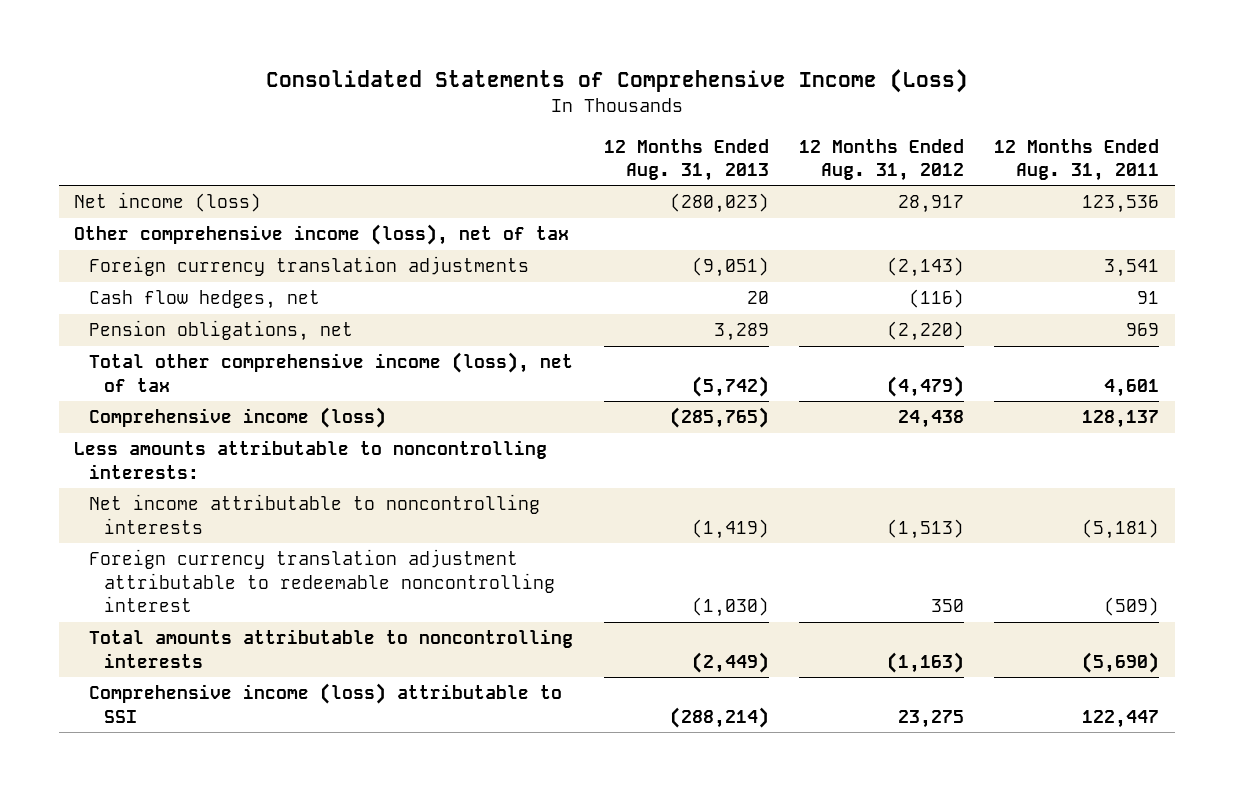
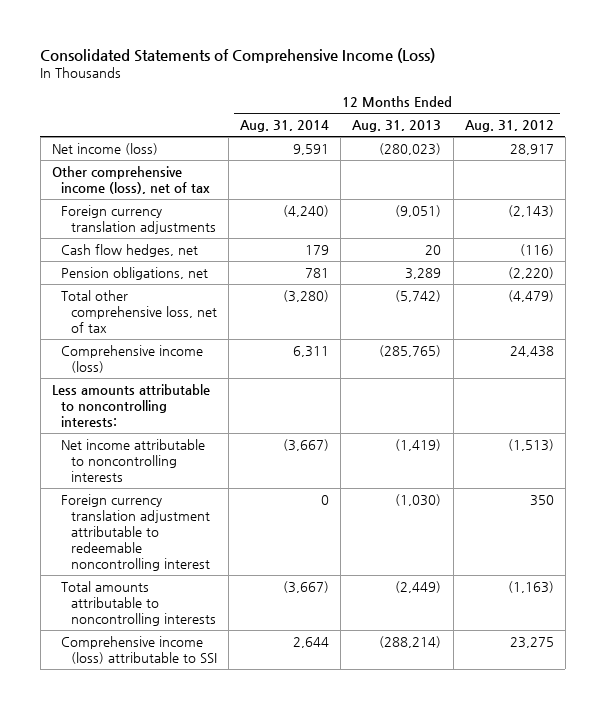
[994,138,1160,181] 12 Months Ended Aug. 31, 2011 -> none
none -> [240,120,330,133] Aug. 31, 2014
[89,352,574,392] Total other comprehensive income (loss), net of tax -> [61,290,217,333] Total other comprehensive loss, net of tax

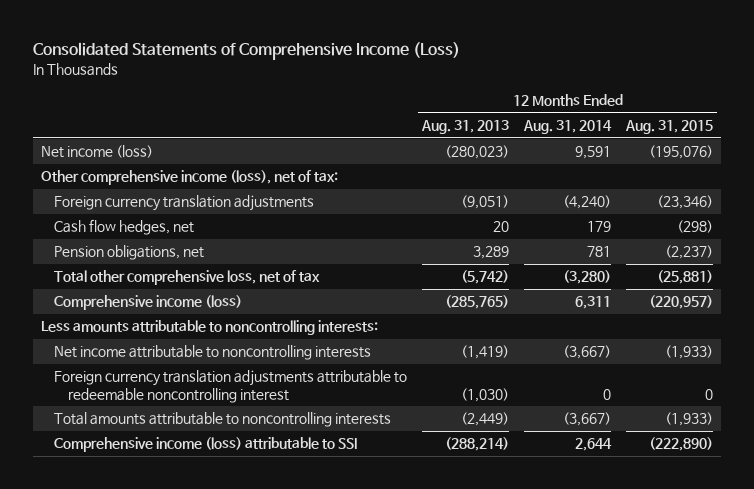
[464,120,554,133] Aug. 31, 2012 -> none
none -> [625,120,714,135] Aug. 31, 2015
[52,166,211,194] Other comprehensive income (loss), net of tax -> [40,170,338,186] Other comprehensive income (loss), net of tax:
[61,494,210,571] Foreign currency translation adjustment attributable to redeemable noncontrolling interest -> [54,370,408,404] Foreign currency translation adjustments attributable to redeemable noncontrolling interest

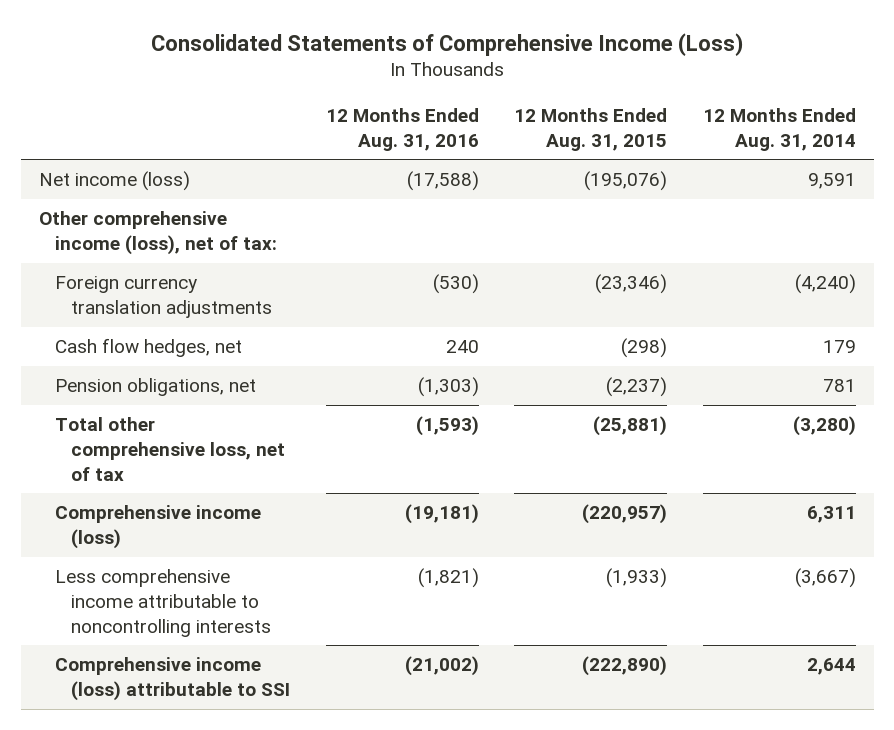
[421,120,510,135] Aug. 31, 2013 -> none
none -> [325,108,479,151] 12 Months Ended Aug. 31, 2016
[40,320,378,336] Less amounts attributable to noncontrolling interests: -> none
[54,370,408,404] Foreign currency translation adjustments attributable to redeemable noncontrolling interest -> none
[54,412,392,428] Total amounts attributable to noncontrolling interests -> none
[54,345,372,361] Net income attributable to noncontrolling interests -> [54,569,271,637] Less comprehensive income attributable to noncontrolling interests

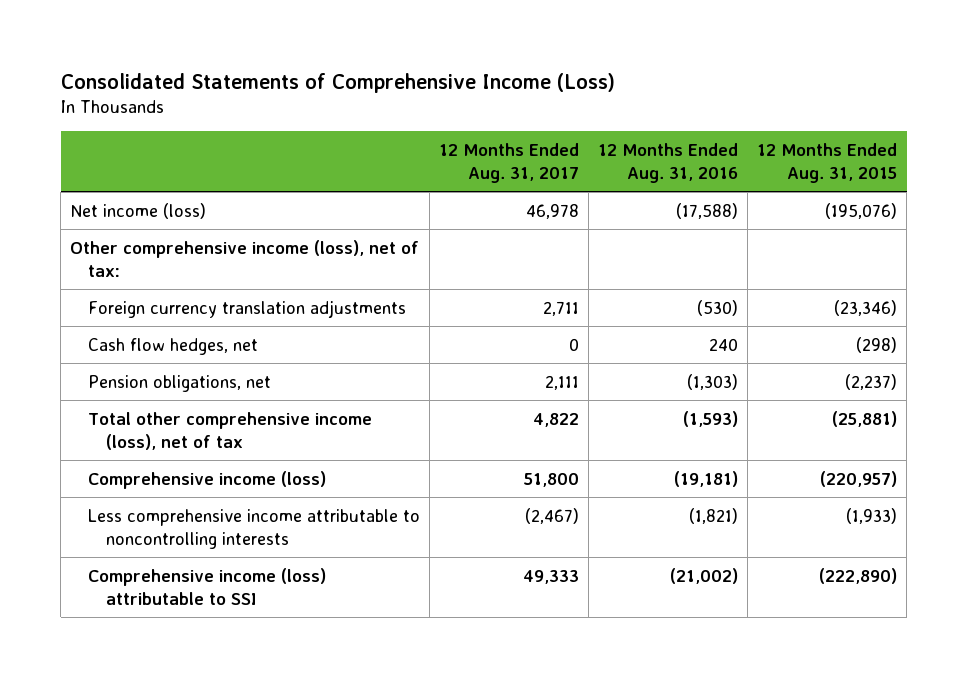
[702,108,856,151] 12 Months Ended Aug. 31, 2014 -> none
none -> [439,142,580,183] 12 Months Ended Aug. 31, 2017
[54,417,285,481] Total other comprehensive loss, net of tax -> [88,411,373,450] Total other comprehensive income (loss), net of tax

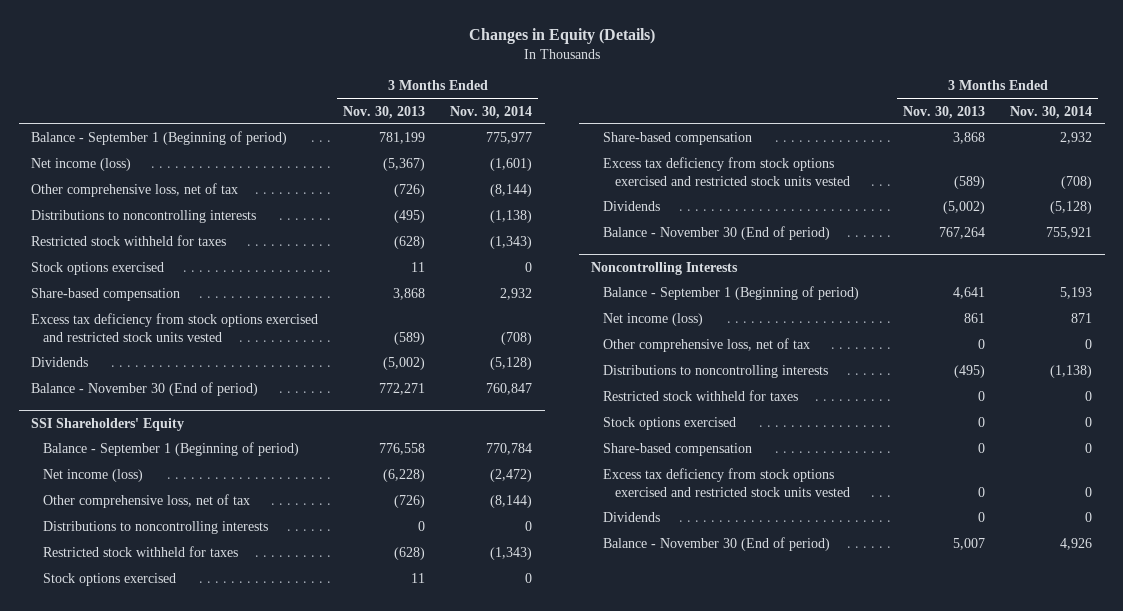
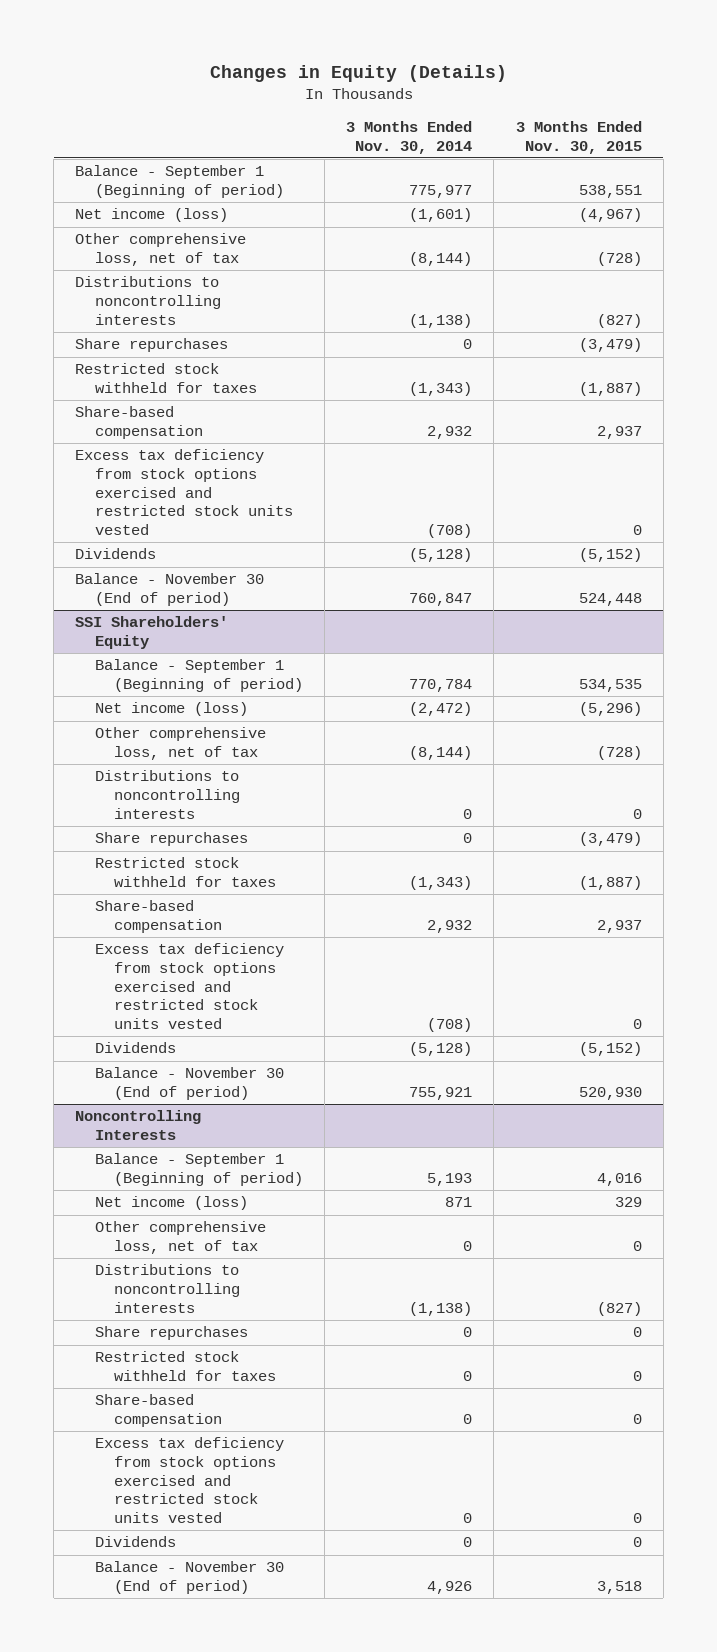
[343,105,426,119] Nov. 30, 2013 -> none
none -> [515,121,642,154] 3 Months Ended Nov. 30, 2015
none -> [75,338,229,353] Share repurchases
[31,262,165,276] Stock options exercised -> none
none -> [94,832,248,847] Share repurchases
[43,573,177,587] Stock options exercised -> none
none -> [94,1326,248,1341] Share repurchases
[603,417,737,431] Stock options exercised -> none

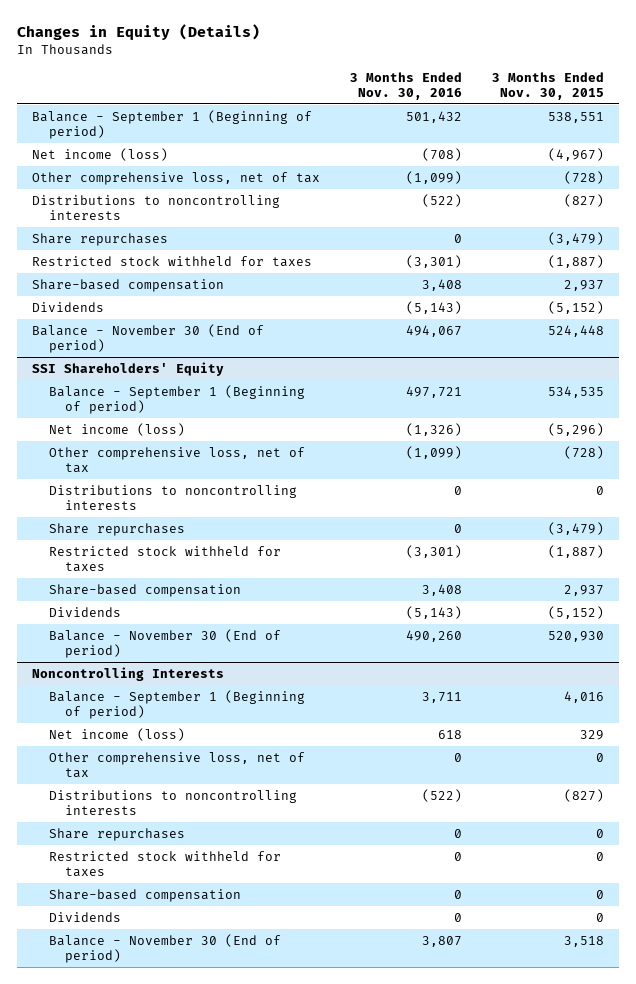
[346,121,473,154] 3 Months Ended Nov. 30, 2014 -> none
none -> [350,71,463,100] 3 Months Ended Nov. 30, 2016
[75,449,293,536] Excess tax deficiency from stock options exercised and restricted stock units vested -> none
[94,943,284,1030] Excess tax deficiency from stock options exercised and restricted stock units vested -> none
[94,1437,284,1524] Excess tax deficiency from stock options exercised and restricted stock units vested -> none

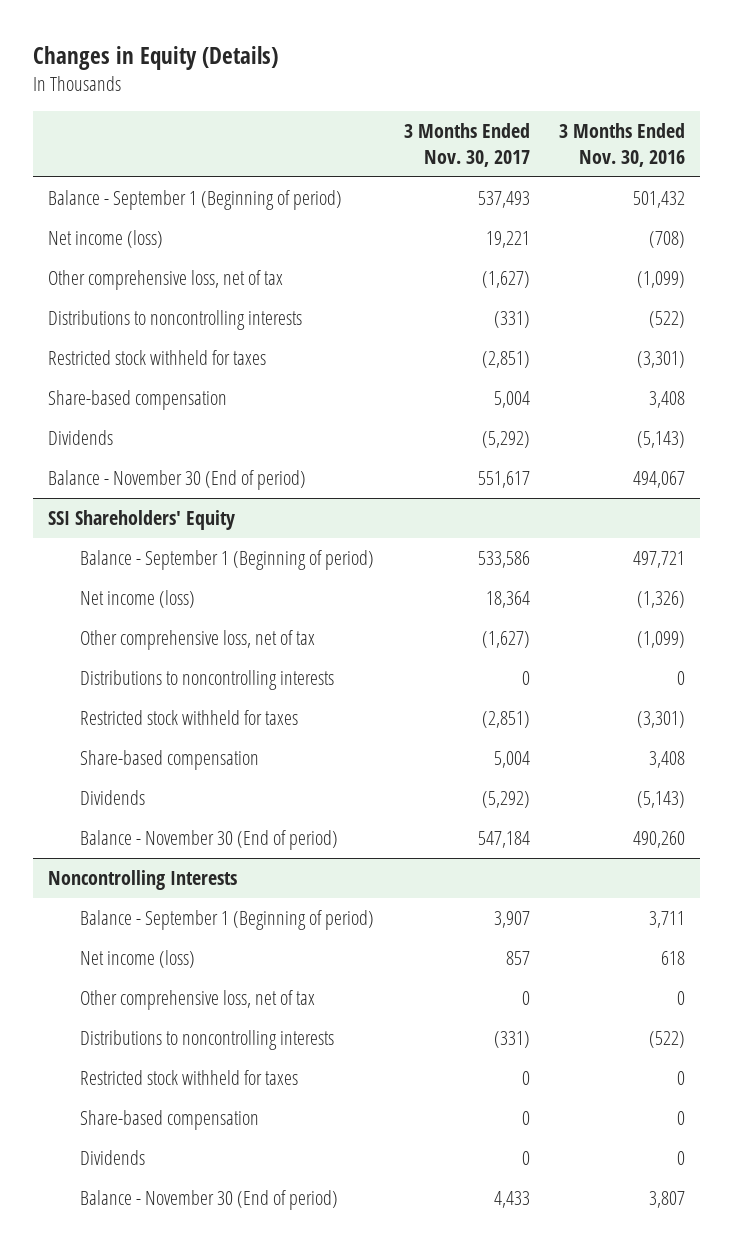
[491,71,604,100] 3 Months Ended Nov. 30, 2015 -> none
none -> [403,123,530,167] 3 Months Ended Nov. 30, 2017
[32,232,169,246] Share repurchases -> none
[48,522,185,536] Share repurchases -> none
[48,827,185,841] Share repurchases -> none

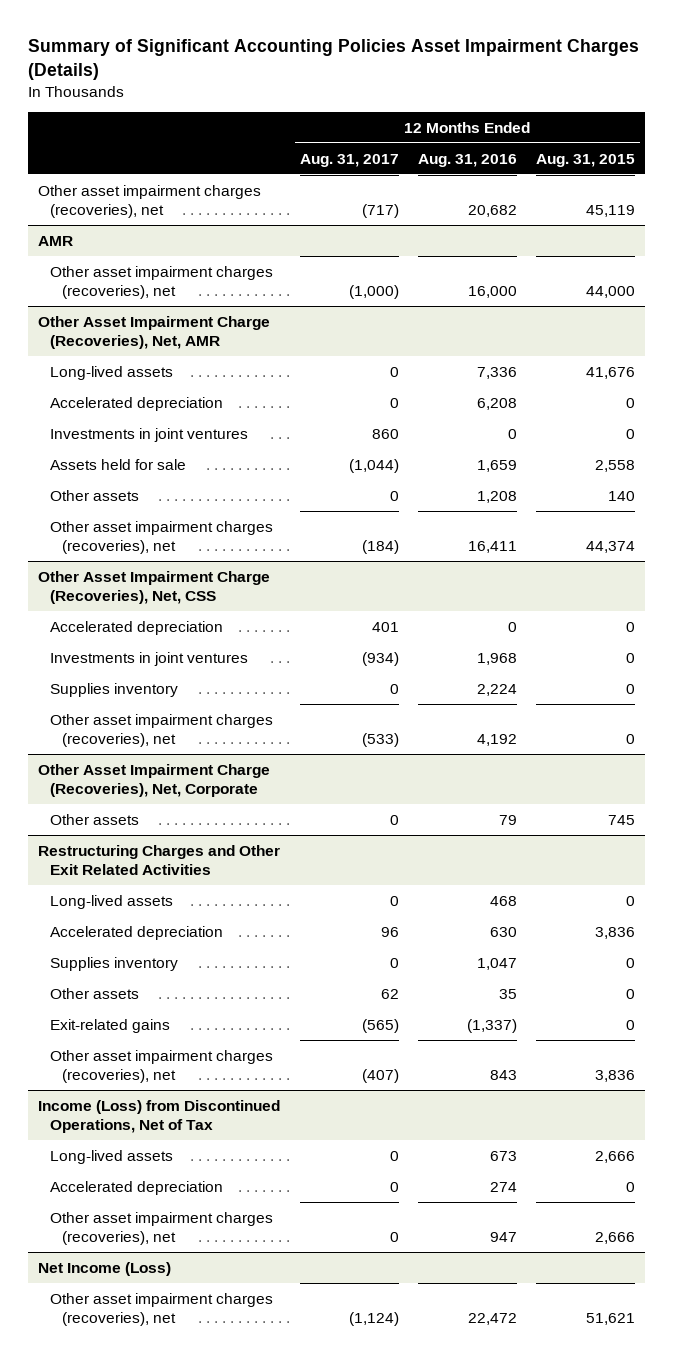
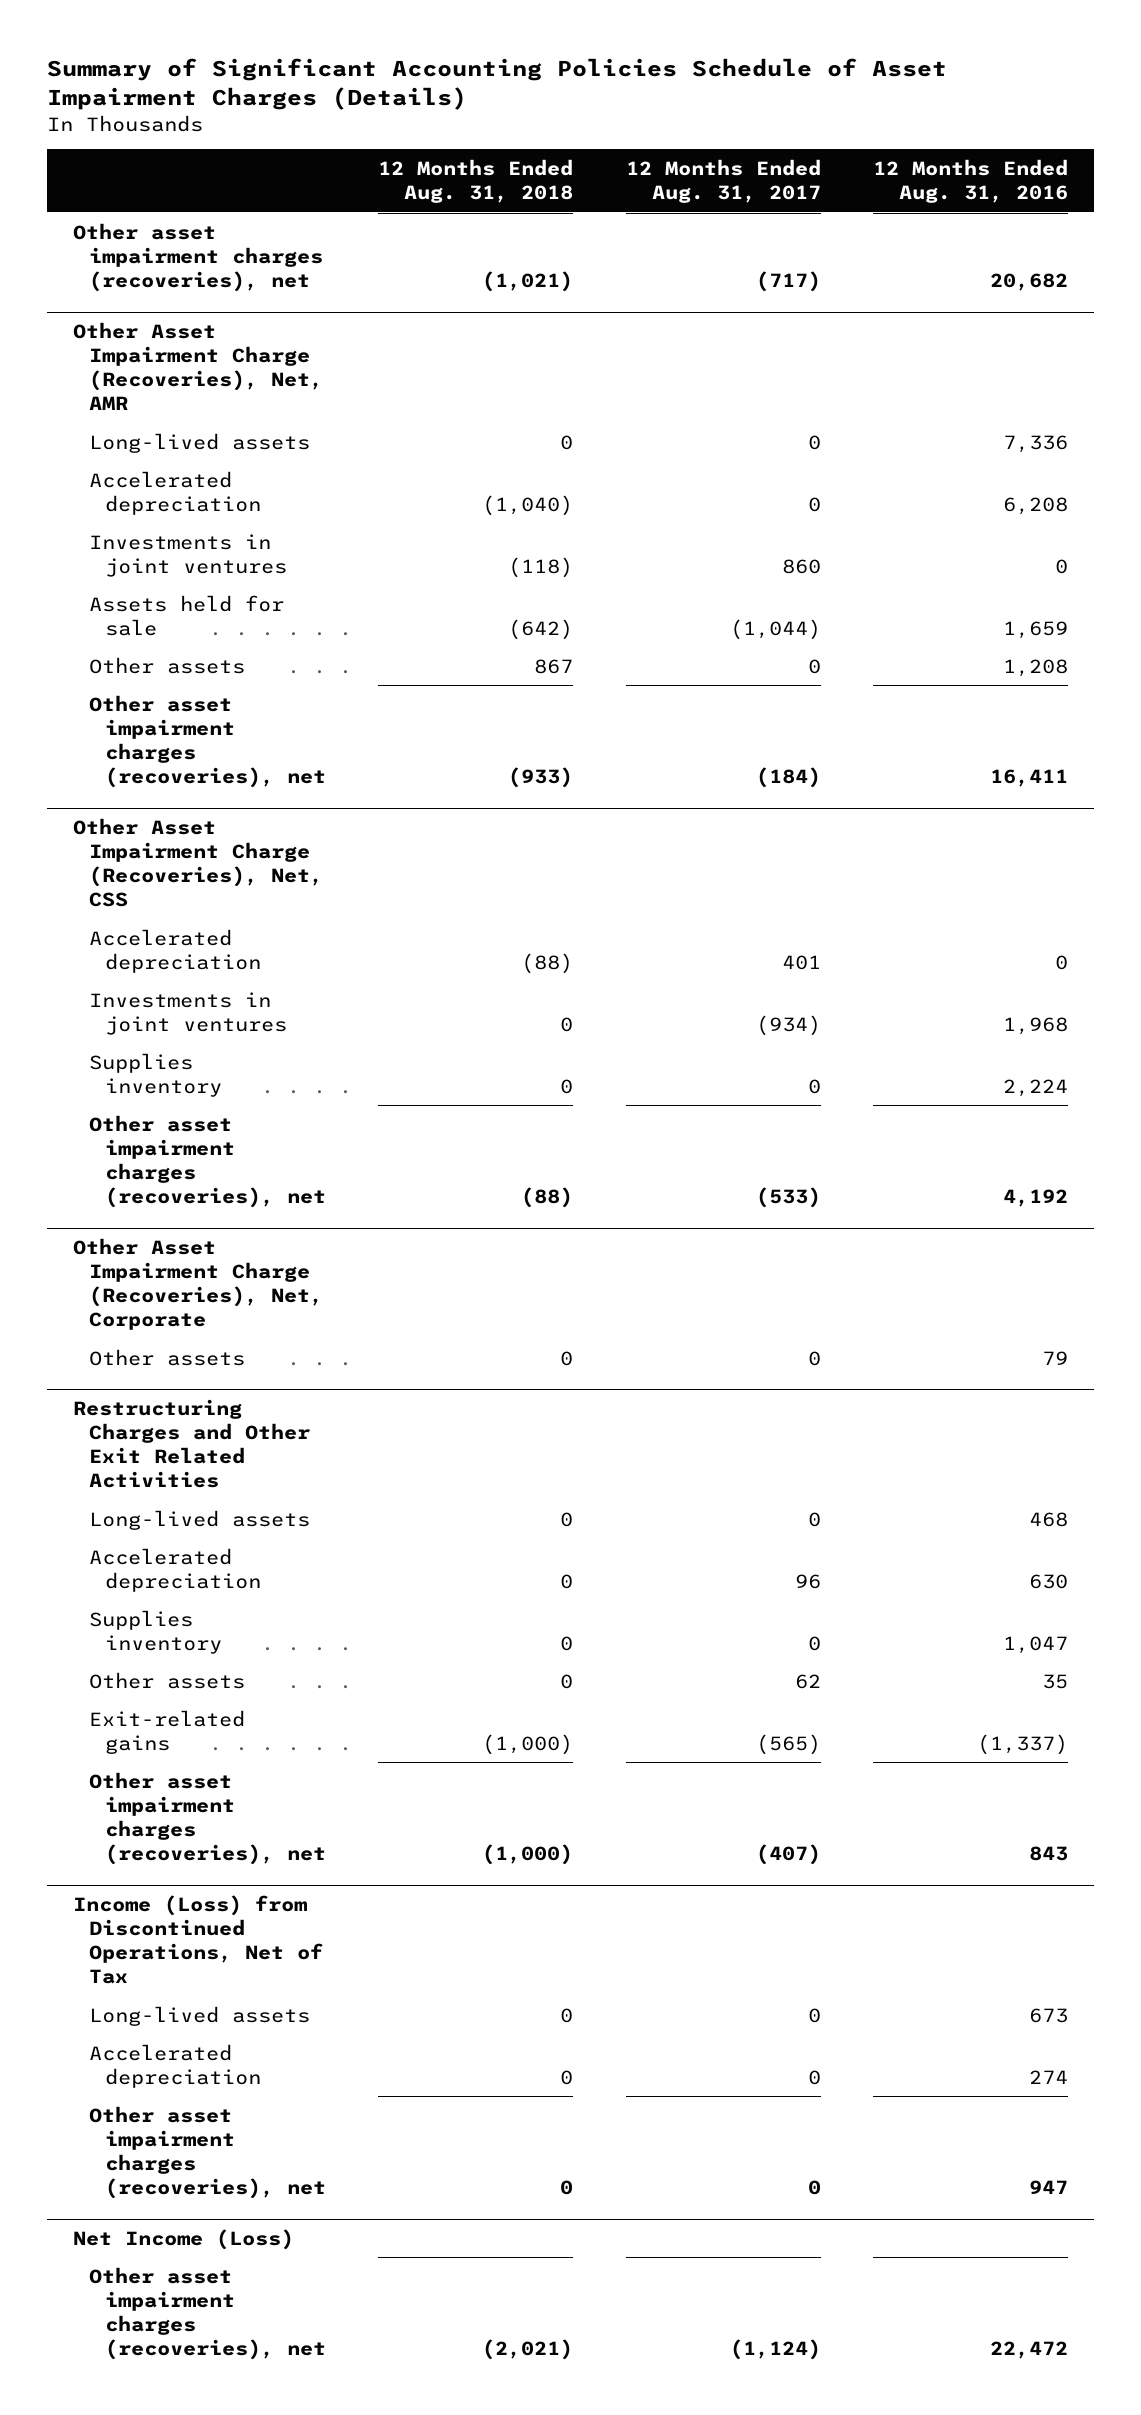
[28,39,640,81] Summary of Significant Accounting Policies Asset Impairment Charges (Details) -> [47,58,948,111] Summary of Significant Accounting Policies Schedule of Asset Impairment Charges (Details)
[536,153,636,167] Aug. 31, 2015 -> none
none -> [378,159,574,204] 12 Months Ended Aug. 31, 2018
[38,235,74,246] AMR -> none
[50,265,274,299] Other asset impairment charges (recoveries), net -> none

